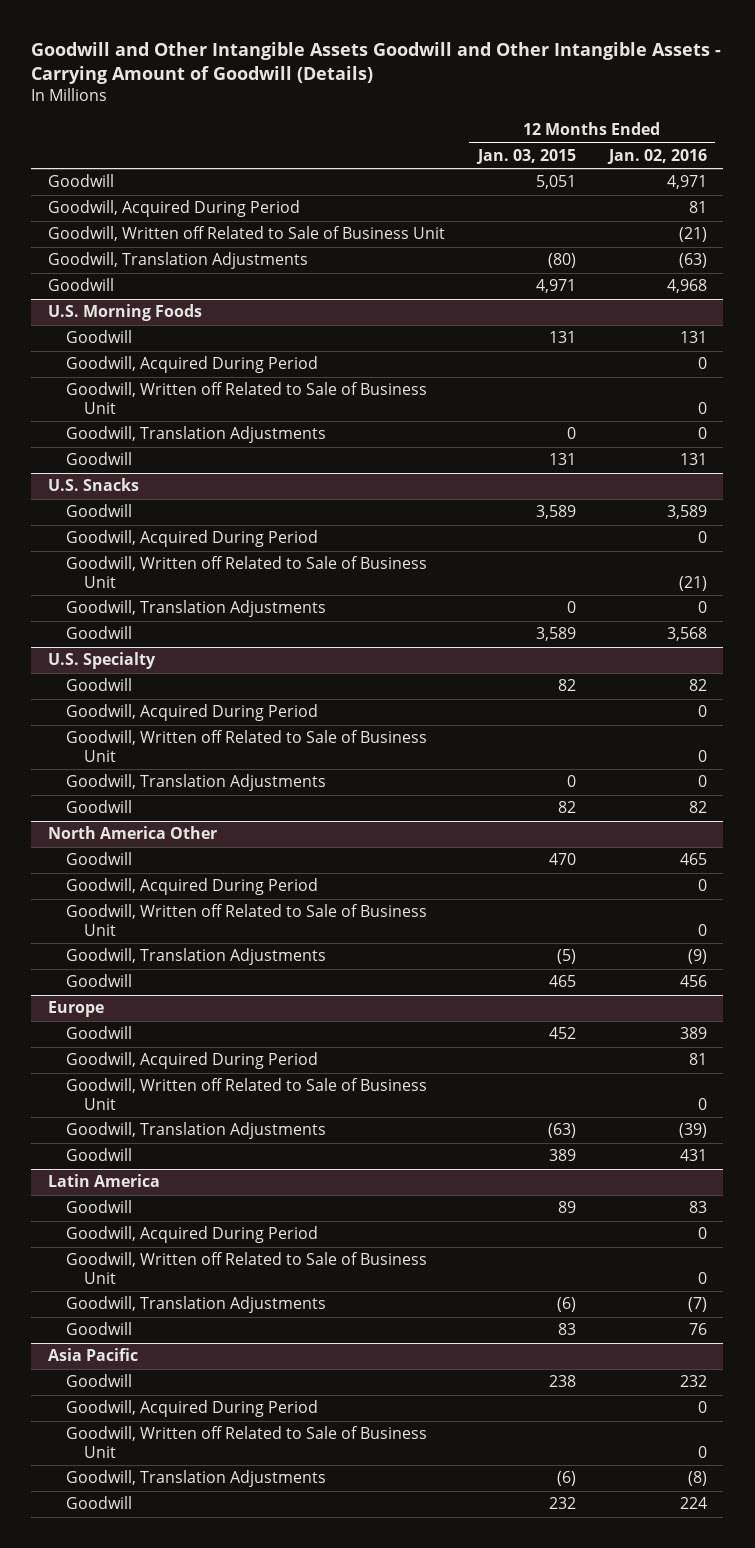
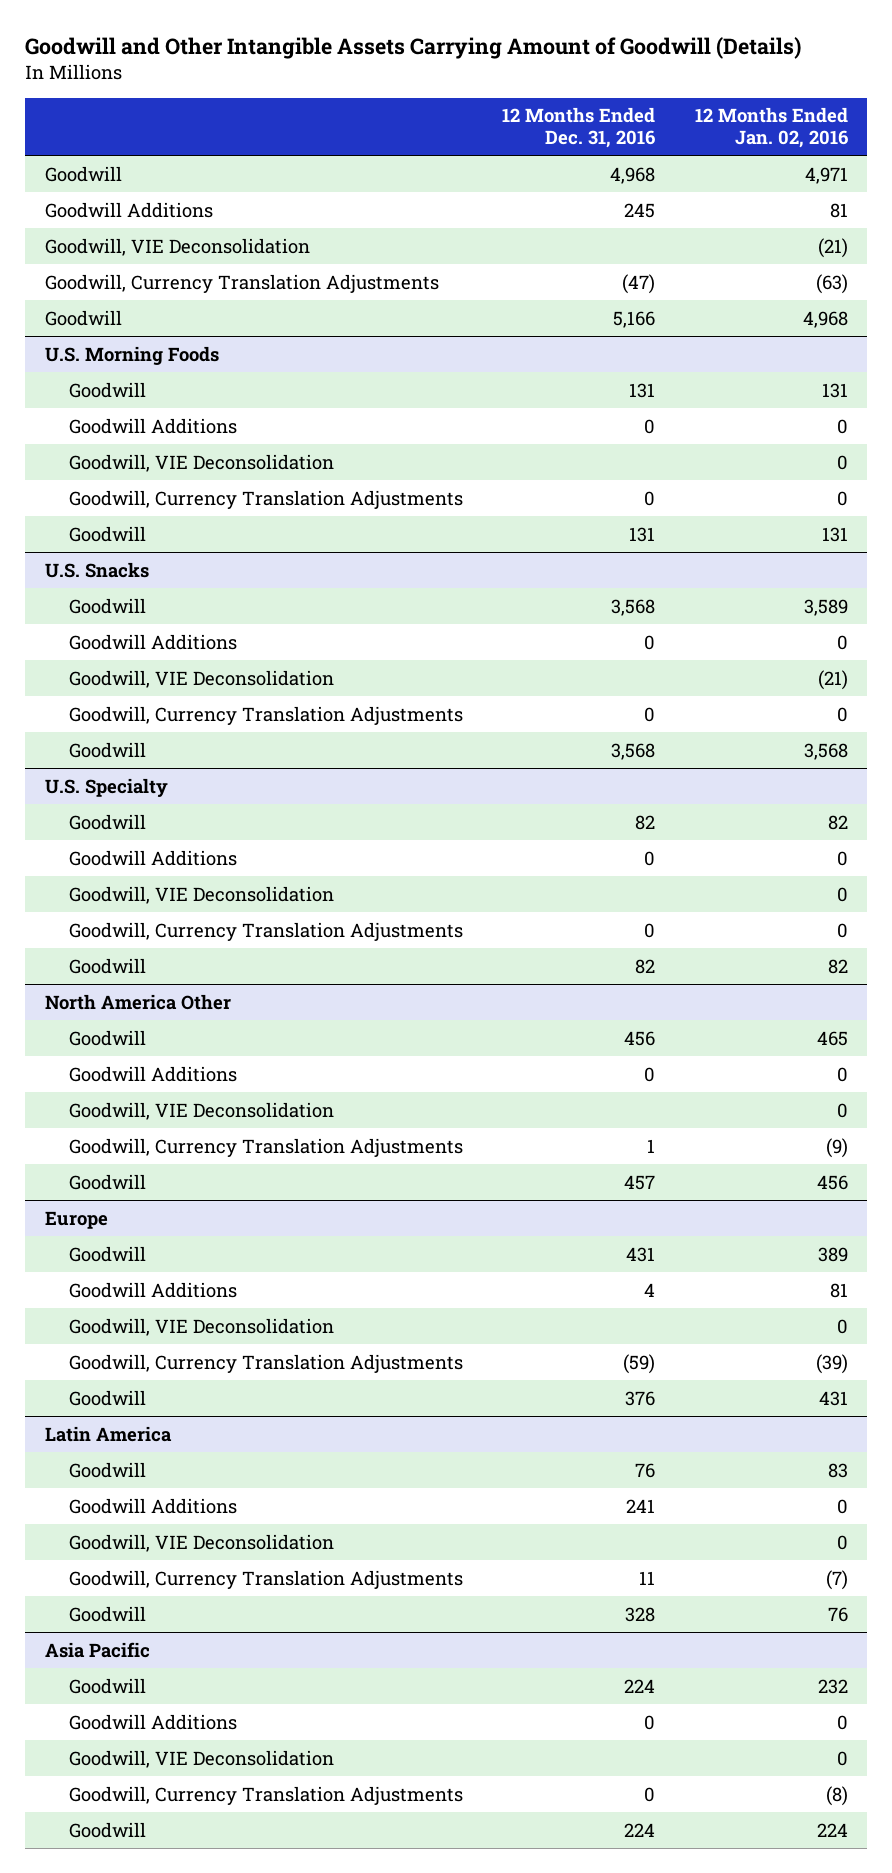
[31,41,722,84] Goodwill and Other Intangible Assets Goodwill and Other Intangible Assets - Carrying Amount of Goodwill (Details) -> [24,36,801,59] Goodwill and Other Intangible Assets Carrying Amount of Goodwill (Details)
[475,148,576,164] Jan. 03, 2015 -> none
none -> [502,107,656,149] 12 Months Ended Dec. 31, 2016
[47,200,300,218] Goodwill, Acquired During Period -> [44,201,213,218] Goodwill Additions
[47,226,445,242] Goodwill, Written off Related to Sale of Business Unit -> [44,237,310,256] Goodwill, VIE Deconsolidation
[47,252,308,270] Goodwill, Translation Adjustments -> [44,273,439,293] Goodwill, Currency Translation Adjustments
[65,356,318,374] Goodwill, Acquired During Period -> [68,417,237,434] Goodwill Additions
[65,382,427,415] Goodwill, Written off Related to Sale of Business Unit -> [68,453,334,472] Goodwill, VIE Deconsolidation
[65,426,326,444] Goodwill, Translation Adjustments -> [68,489,463,509] Goodwill, Currency Translation Adjustments
[65,530,318,548] Goodwill, Acquired During Period -> [68,633,237,650] Goodwill Additions
[65,556,427,589] Goodwill, Written off Related to Sale of Business Unit -> [68,669,334,688] Goodwill, VIE Deconsolidation
[65,600,326,618] Goodwill, Translation Adjustments -> [68,705,463,725] Goodwill, Currency Translation Adjustments
[65,704,318,722] Goodwill, Acquired During Period -> [68,849,237,866] Goodwill Additions
[65,730,427,763] Goodwill, Written off Related to Sale of Business Unit -> [68,885,334,904] Goodwill, VIE Deconsolidation
[65,774,326,792] Goodwill, Translation Adjustments -> [68,921,463,941] Goodwill, Currency Translation Adjustments
[65,878,318,896] Goodwill, Acquired During Period -> [68,1065,237,1082] Goodwill Additions
[65,904,427,937] Goodwill, Written off Related to Sale of Business Unit -> [68,1101,334,1120] Goodwill, VIE Deconsolidation
[65,948,326,966] Goodwill, Translation Adjustments -> [68,1137,463,1157] Goodwill, Currency Translation Adjustments
[65,1052,318,1070] Goodwill, Acquired During Period -> [68,1281,237,1298] Goodwill Additions
[65,1078,427,1111] Goodwill, Written off Related to Sale of Business Unit -> [68,1317,334,1336] Goodwill, VIE Deconsolidation
[65,1122,326,1140] Goodwill, Translation Adjustments -> [68,1353,463,1373] Goodwill, Currency Translation Adjustments
[65,1226,318,1244] Goodwill, Acquired During Period -> [68,1497,237,1514] Goodwill Additions
[65,1252,427,1285] Goodwill, Written off Related to Sale of Business Unit -> [68,1533,334,1552] Goodwill, VIE Deconsolidation
[65,1296,326,1314] Goodwill, Translation Adjustments -> [68,1569,463,1589] Goodwill, Currency Translation Adjustments
[65,1400,318,1418] Goodwill, Acquired During Period -> [68,1713,237,1730] Goodwill Additions
[65,1426,427,1459] Goodwill, Written off Related to Sale of Business Unit -> [68,1749,334,1768] Goodwill, VIE Deconsolidation
[65,1470,326,1488] Goodwill, Translation Adjustments -> [68,1785,463,1805] Goodwill, Currency Translation Adjustments

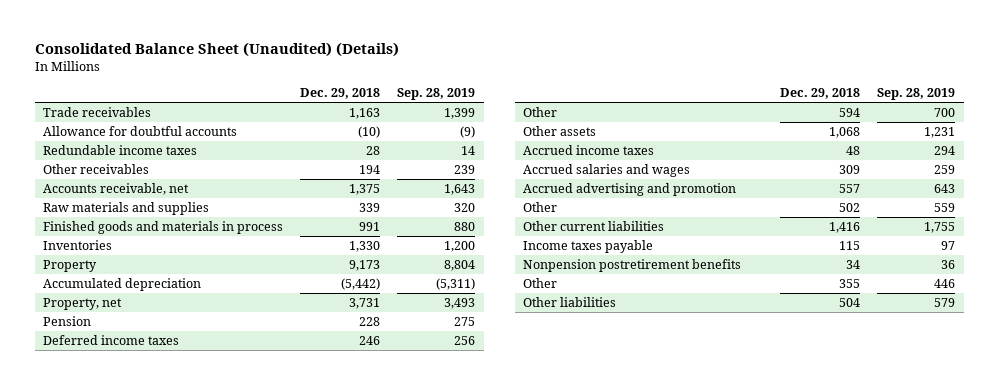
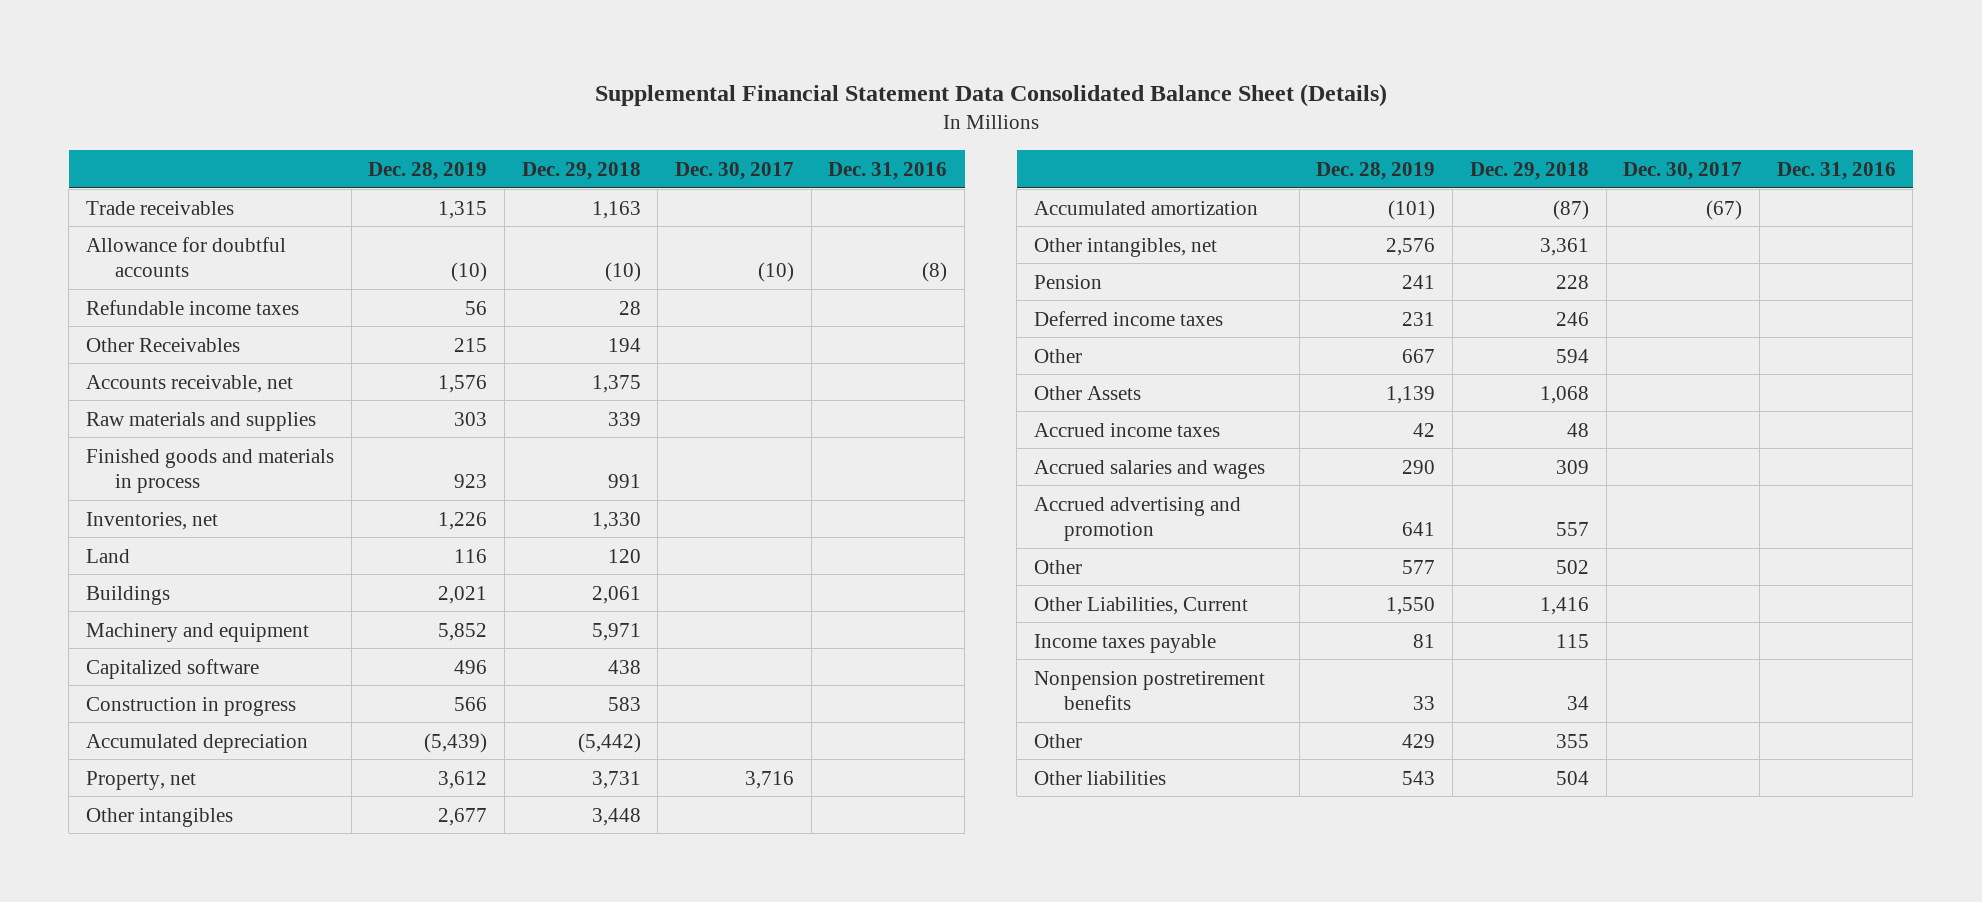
[34,41,399,57] Consolidated Balance Sheet (Unaudited) (Details) -> [594,84,1387,108] Supplemental Financial Statement Data Consolidated Balance Sheet (Details)
[397,88,476,101] Sep. 28, 2019 -> none
none -> [368,161,488,180] Dec. 28, 2019
none -> [675,161,795,180] Dec. 30, 2017
none -> [828,161,948,180] Dec. 31, 2016
[43,144,198,155] Redundable income taxes -> [85,299,299,315] Refundable income taxes
[43,163,150,174] Other receivables -> [85,337,240,352] Other Receivables
[43,259,98,272] Property -> none
[43,239,113,250] Inventories -> [85,511,218,530] Inventories, net
none -> [85,548,130,563] Land
none -> [85,585,170,605] Buildings
none -> [85,622,309,642] Machinery and equipment
none -> [85,658,259,679] Capitalized software
none -> [85,696,296,716] Construction in progress
none -> [85,807,233,827] Other intangibles
none -> [1034,200,1259,215] Accumulated amortization
none -> [1034,237,1218,257] Other intangibles, net
[523,125,597,136] Other assets -> [1034,385,1142,400] Other Assets
[523,220,665,231] Other current liabilities -> [1034,596,1249,615] Other Liabilities, Current

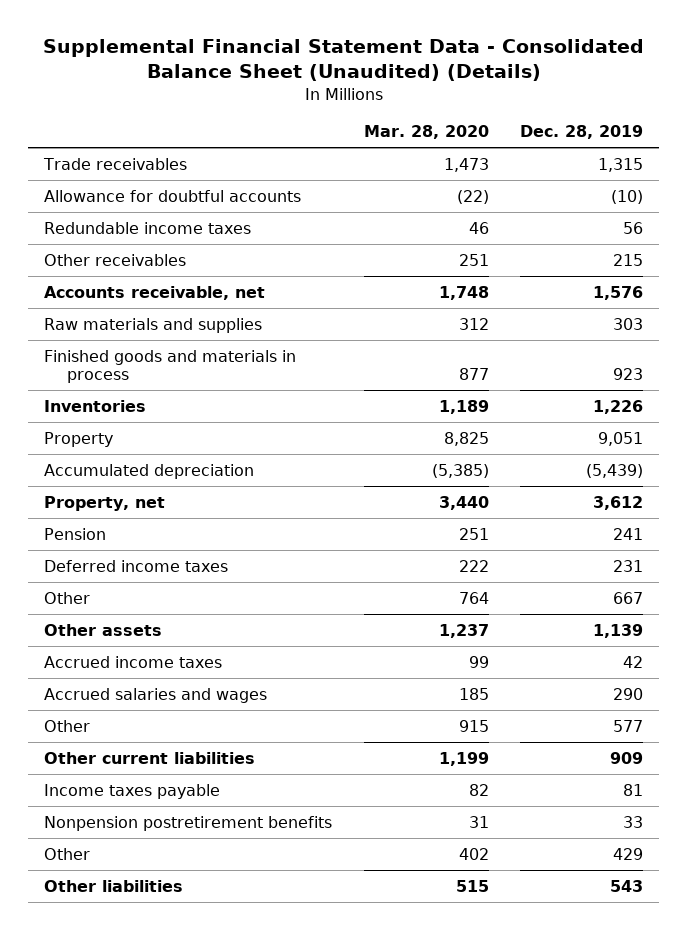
[594,84,1387,108] Supplemental Financial Statement Data Consolidated Balance Sheet (Details) -> [42,38,644,81] Supplemental Financial Statement Data - Consolidated Balance Sheet (Unaudited) (Details)
[521,161,641,180] Dec. 29, 2018 -> none
[675,161,795,180] Dec. 30, 2017 -> none
[828,161,948,180] Dec. 31, 2016 -> none
none -> [363,125,489,140] Mar. 28, 2020
[85,299,299,315] Refundable income taxes -> [43,221,251,234] Redundable income taxes
[85,337,240,352] Other Receivables -> [43,253,186,266] Other receivables
[85,548,130,563] Land -> none
[85,585,170,605] Buildings -> none
[85,622,309,642] Machinery and equipment -> none
[85,658,259,679] Capitalized software -> none
[85,696,296,716] Construction in progress -> none
[85,511,218,530] Inventories, net -> [43,399,146,412] Inventories
none -> [43,431,113,447] Property
[85,807,233,827] Other intangibles -> none
[1034,200,1259,215] Accumulated amortization -> none
[1034,237,1218,257] Other intangibles, net -> none
[1034,385,1142,400] Other Assets -> [43,623,162,636] Other assets
[1034,496,1242,541] Accrued advertising and promotion -> none
[1034,596,1249,615] Other Liabilities, Current -> [43,751,255,764] Other current liabilities
[1386,596,1436,615] 1,550 -> [610,751,644,764] 909

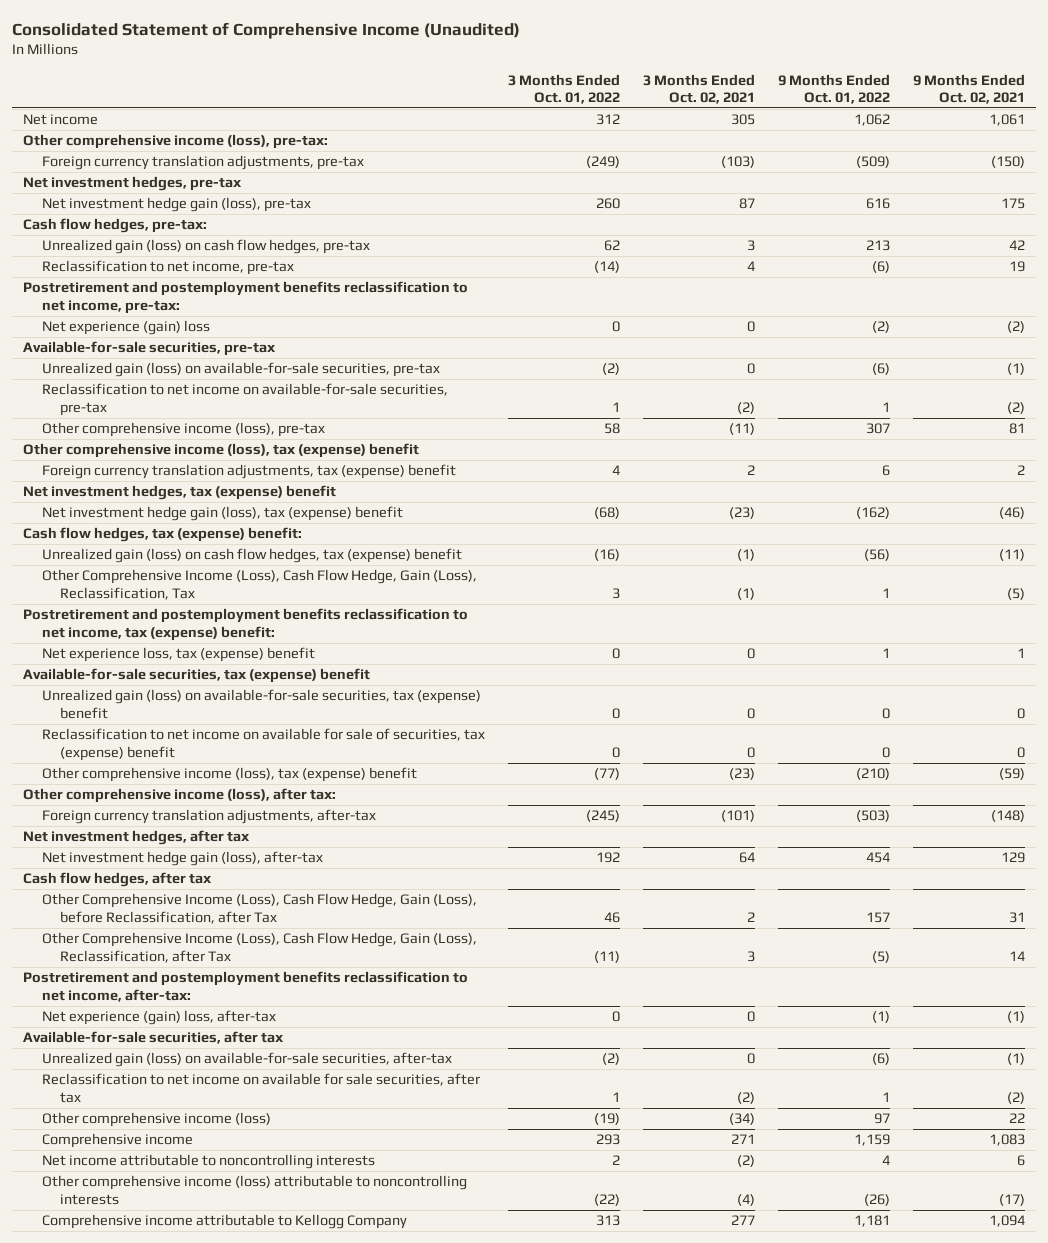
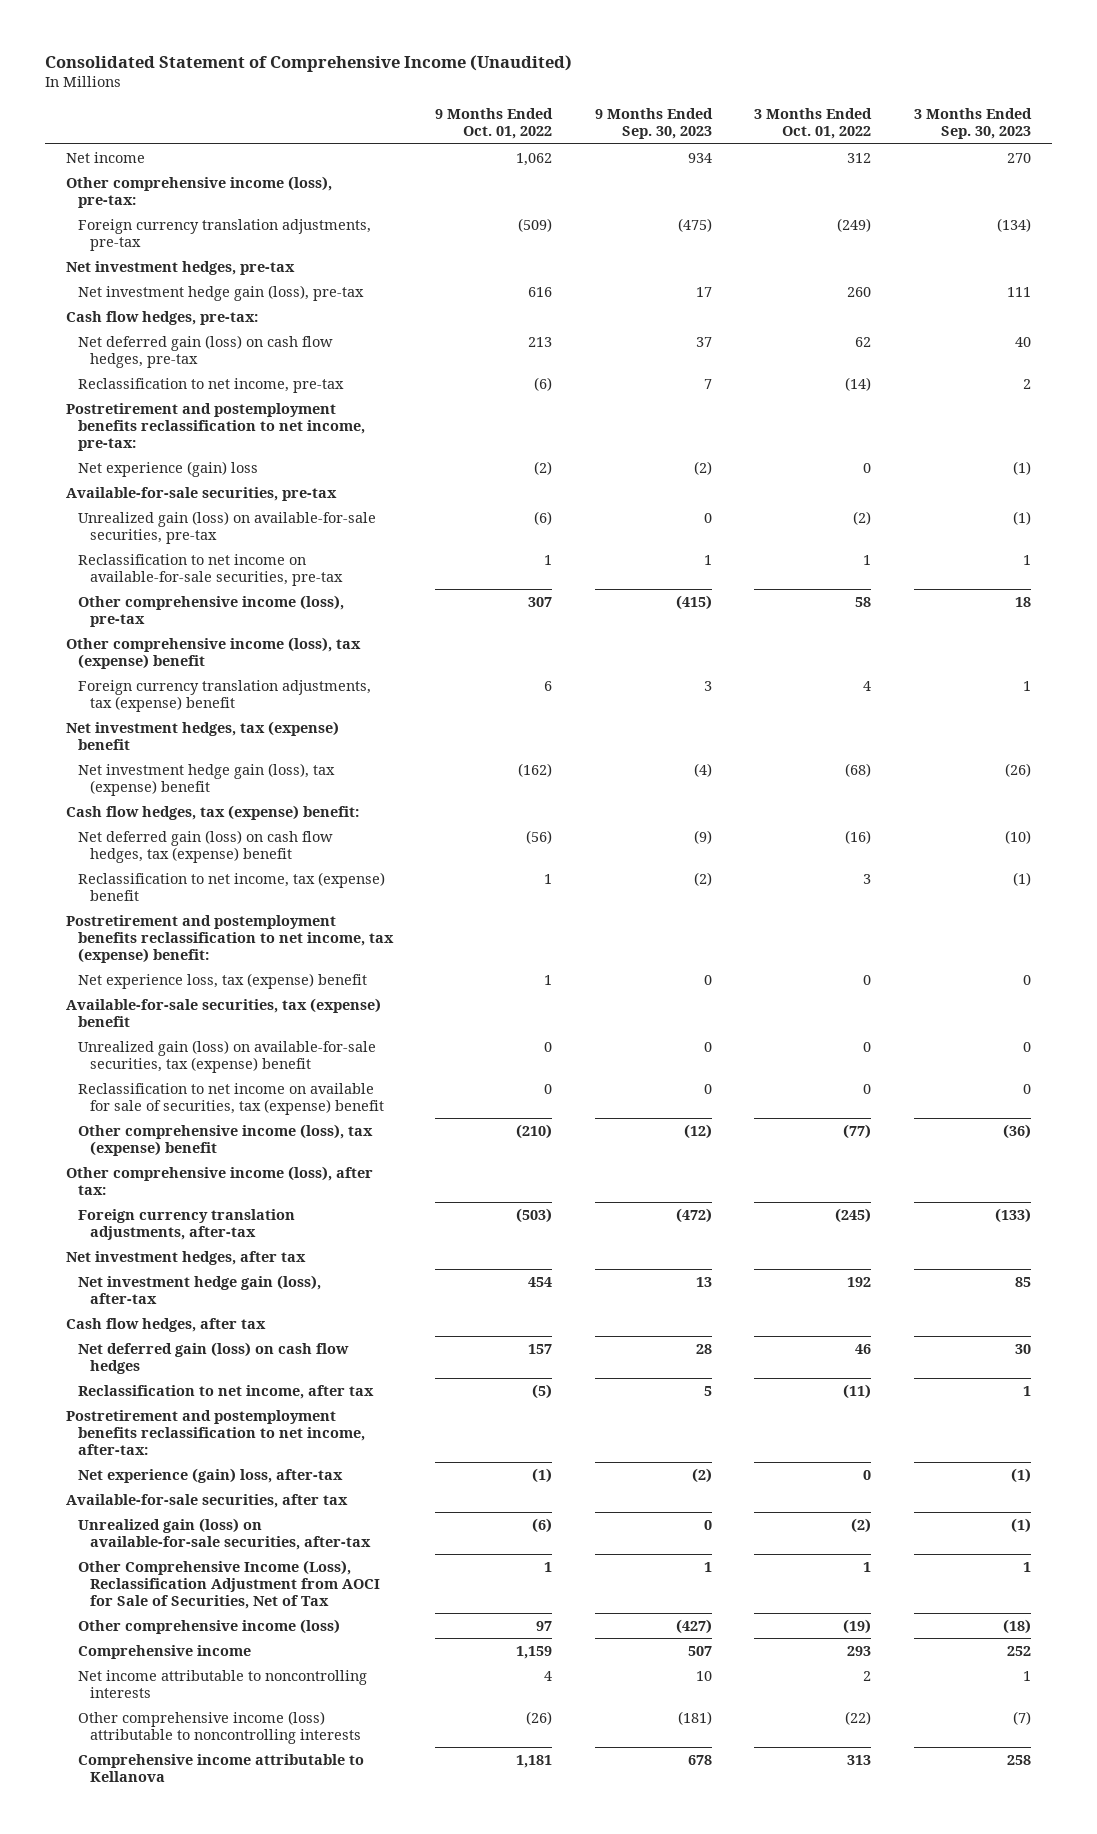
[642,73,755,104] 3 Months Ended Oct. 02, 2021 -> none
[912,73,1025,104] 9 Months Ended Oct. 02, 2021 -> none
none -> [594,108,713,140] 9 Months Ended Sep. 30, 2023
none -> [913,108,1032,140] 3 Months Ended Sep. 30, 2023
[41,239,370,255] Unrealized gain (loss) on cash flow hedges, pre-tax -> [78,334,334,368] Net deferred gain (loss) on cash flow hedges, pre-tax
[41,548,462,564] Unrealized gain (loss) on cash flow hedges, tax (expense) benefit -> [78,829,334,863] Net deferred gain (loss) on cash flow hedges, tax (expense) benefit
[41,569,477,600] Other Comprehensive Income (Loss), Cash Flow Hedge, Gain (Loss), Reclassification, Tax -> [78,871,386,901] Reclassification to net income, tax (expense) benefit
[41,893,477,924] Other Comprehensive Income (Loss), Cash Flow Hedge, Gain (Loss), before Reclassification, after Tax -> [78,1341,350,1374] Net deferred gain (loss) on cash flow hedges
[41,932,477,963] Other Comprehensive Income (Loss), Cash Flow Hedge, Gain (Loss), Reclassification, after Tax -> [78,1384,375,1399] Reclassification to net income, after tax
[41,1073,480,1103] Reclassification to net income on available for sale securities, after tax -> [78,1559,380,1609] Other Comprehensive Income (Loss), Reclassification Adjustment from AOCI for Sale of Securities, Net of Tax
[41,1214,407,1230] Comprehensive income attributable to Kellogg Company -> [78,1753,365,1782] Comprehensive income attributable to Kellanova

